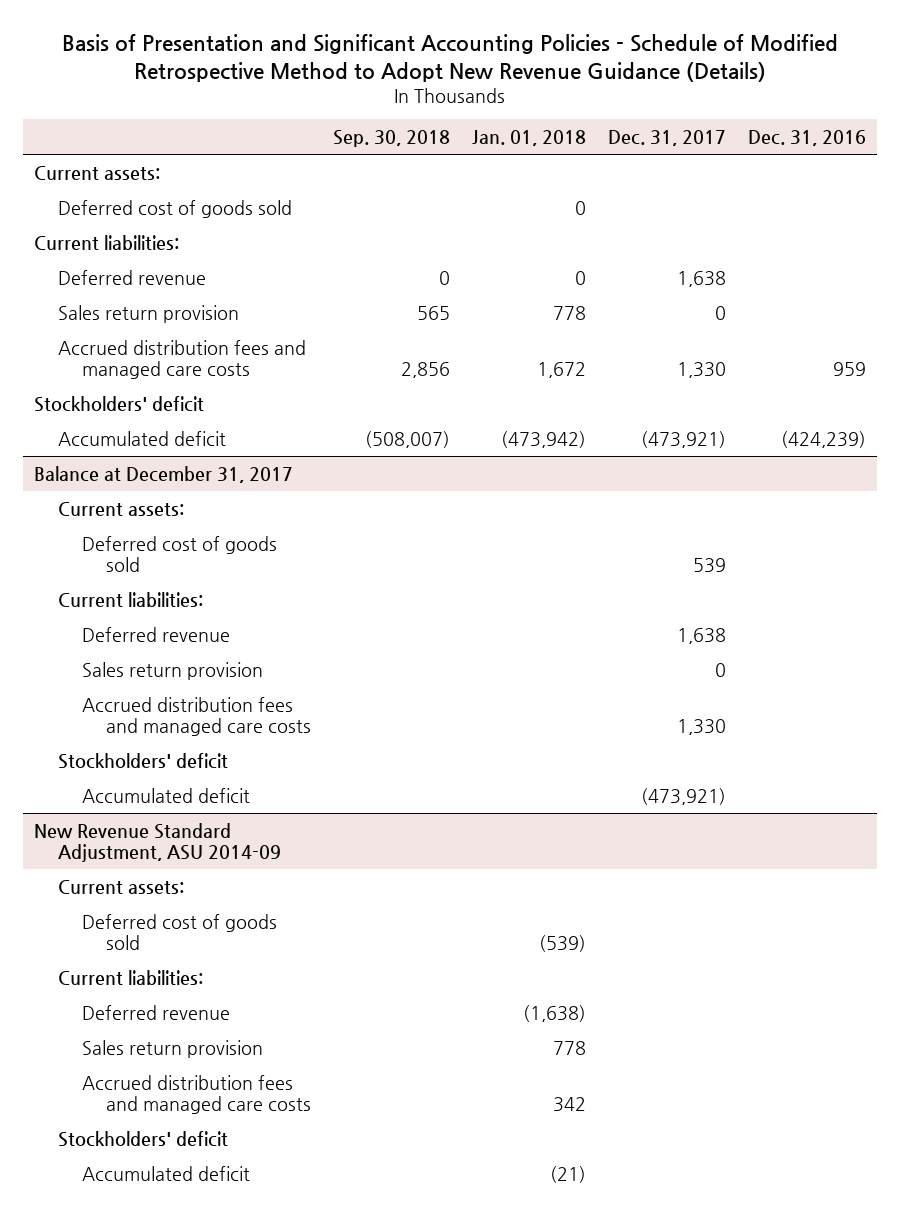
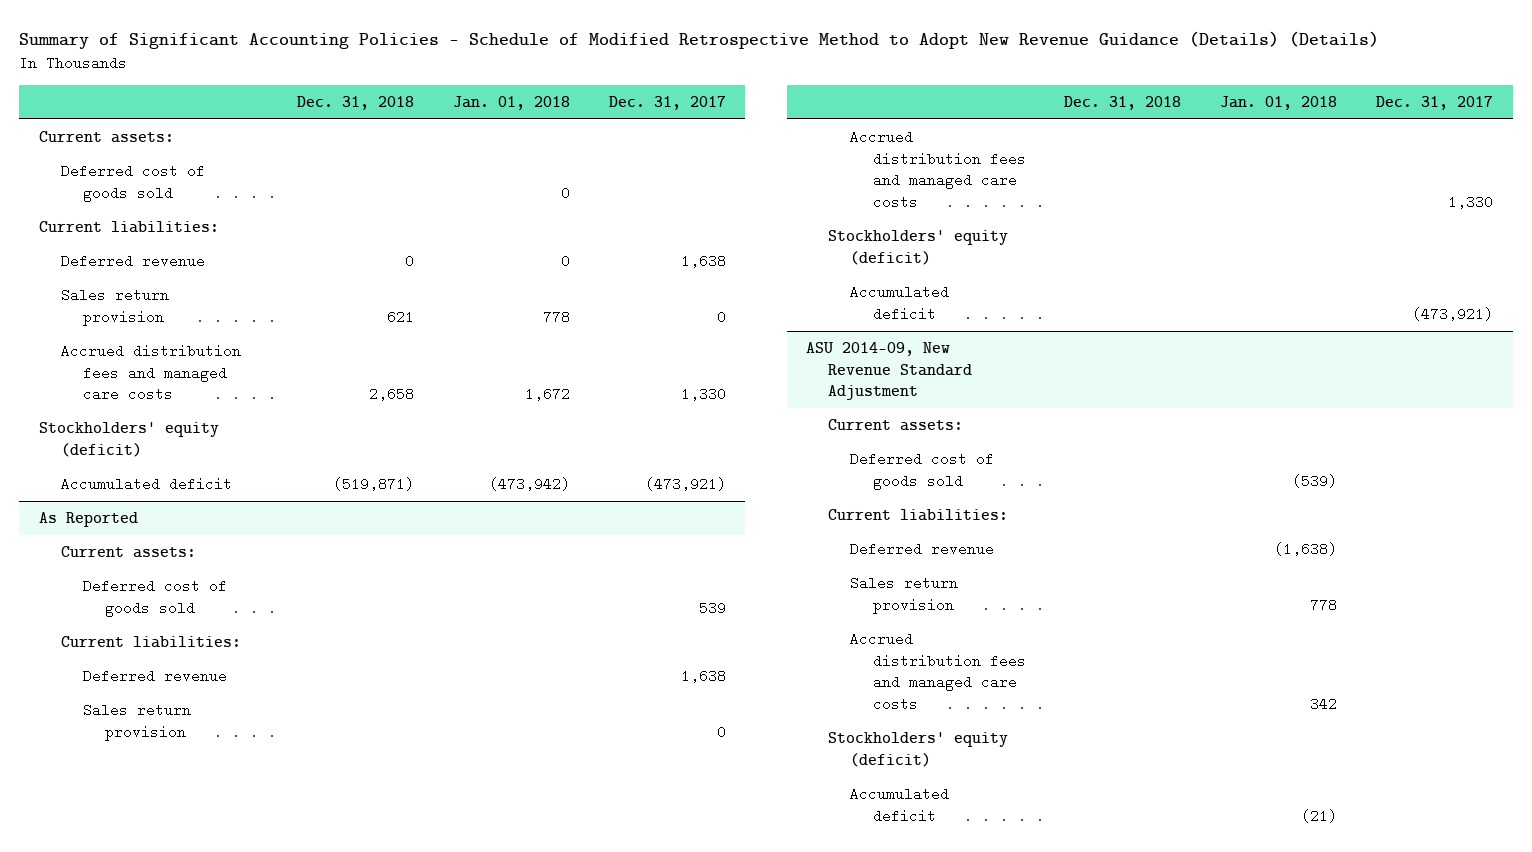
[61,34,838,82] Basis of Presentation and Significant Accounting Policies - Schedule of Modified Retrospective Method to Adopt New Revenue Guidance (Details) -> [19,31,1380,50] Summary of Significant Accounting Policies - Schedule of Modified Retrospective Method to Adopt New Revenue Guidance (Details) (Details)
[333,129,451,147] Sep. 30, 2018 -> none
[747,129,866,146] Dec. 31, 2016 -> none
none -> [296,95,414,110] Dec. 31, 2018
[33,395,204,412] Stockholders' deficit -> [38,422,219,457] Stockholders' equity (deficit)
[33,465,293,483] Balance at December 31, 2017 -> [38,512,138,528] As Reported
[58,752,229,769] Stockholders' deficit -> [828,230,1009,265] Stockholders' equity (deficit)
[33,822,282,863] New Revenue Standard Adjustment, ASU 2014-09 -> [806,342,973,401] ASU 2014-09, New Revenue Standard Adjustment
[58,1130,229,1147] Stockholders' deficit -> [828,732,1009,767] Stockholders' equity (deficit)

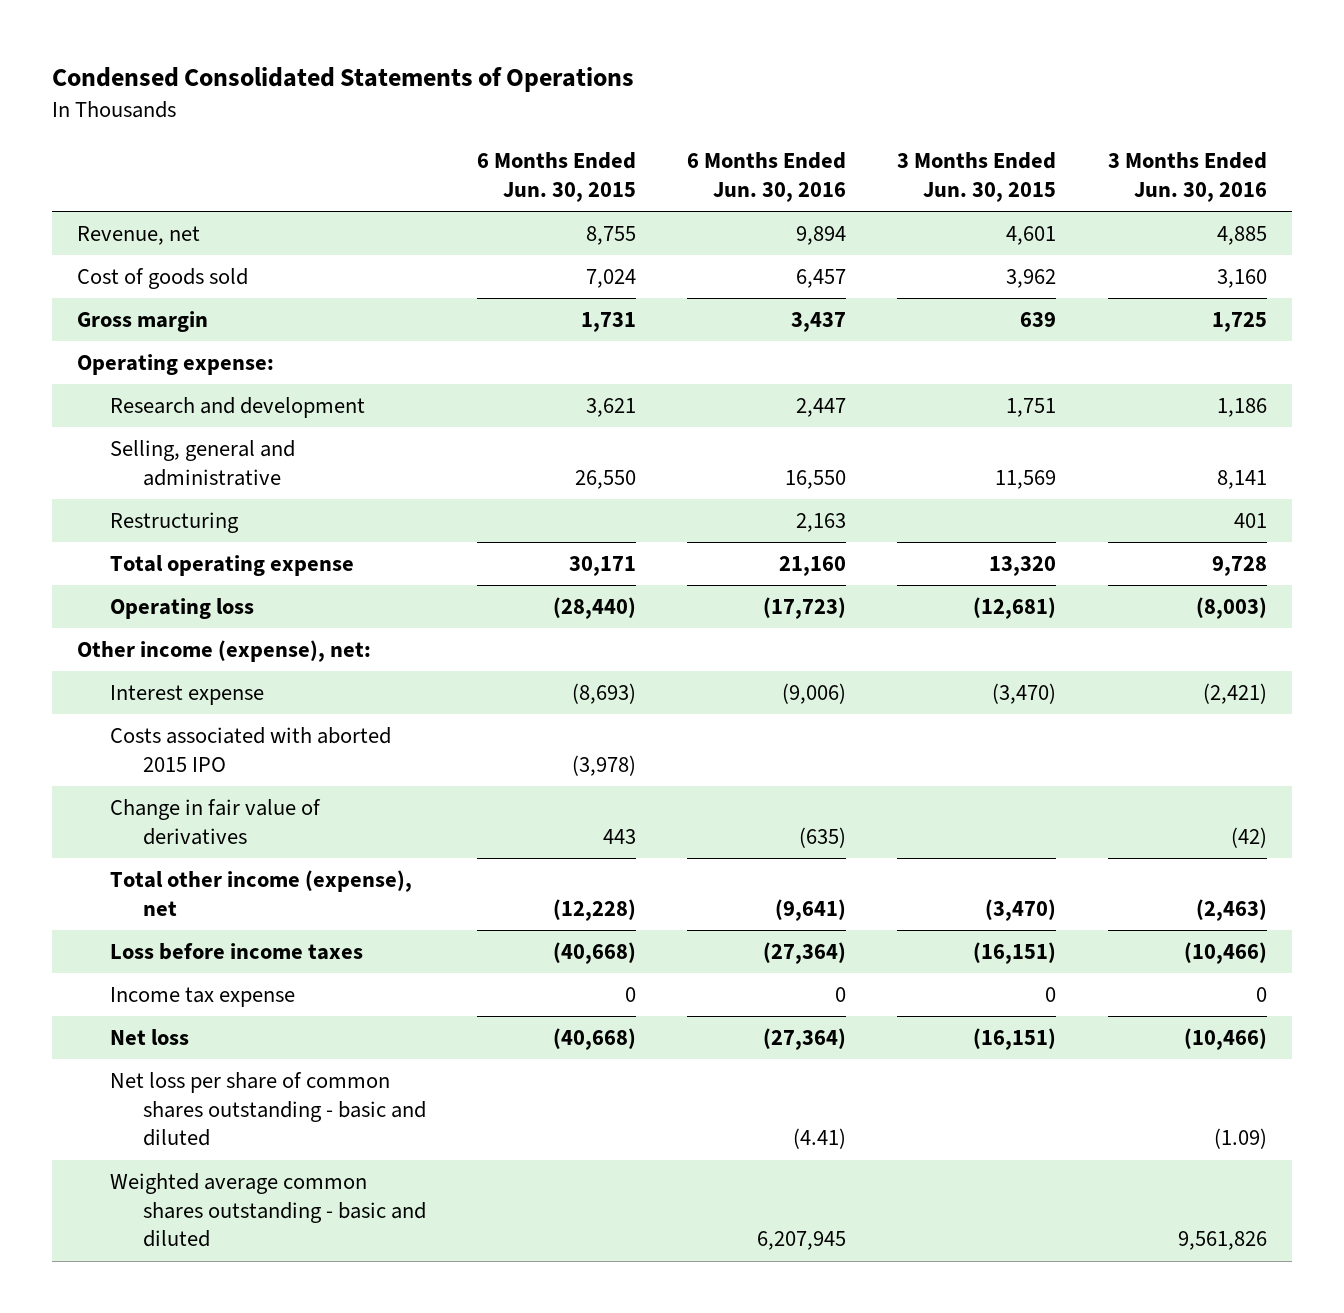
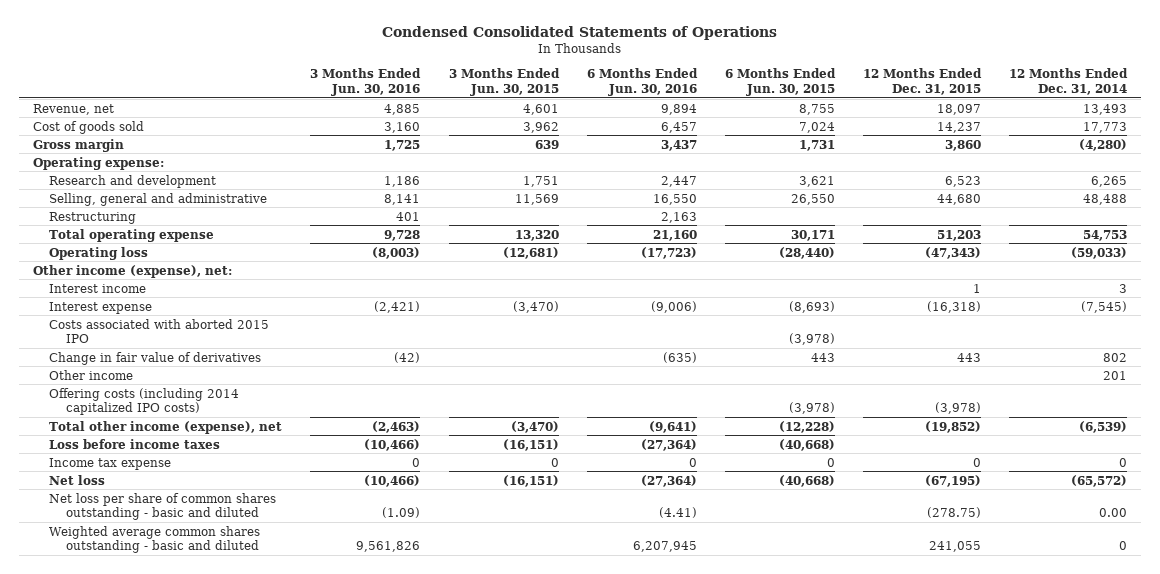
none -> [862,68,982,95] 12 Months Ended Dec. 31, 2015
none -> [1008,68,1128,95] 12 Months Ended Dec. 31, 2014
none -> [49,283,147,293] Interest income
none -> [49,369,134,380] Other income
none -> [49,387,240,416] Offering costs (including 2014 capitalized IPO costs)

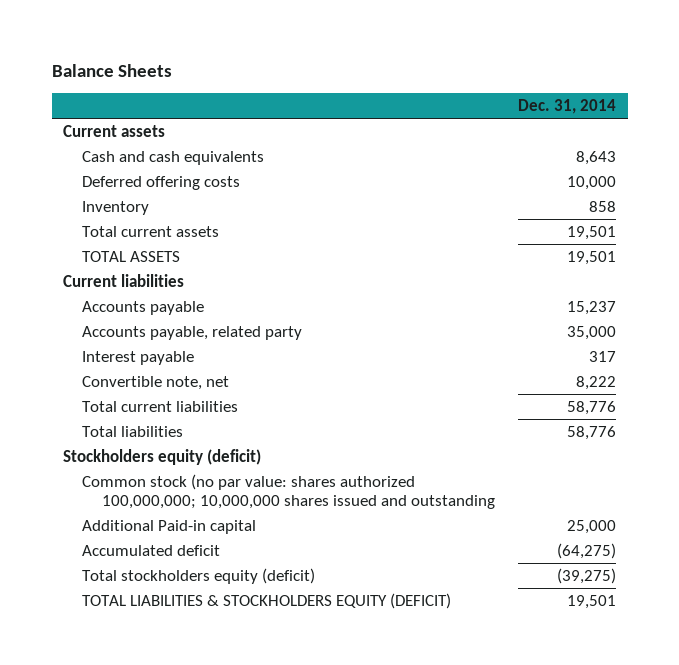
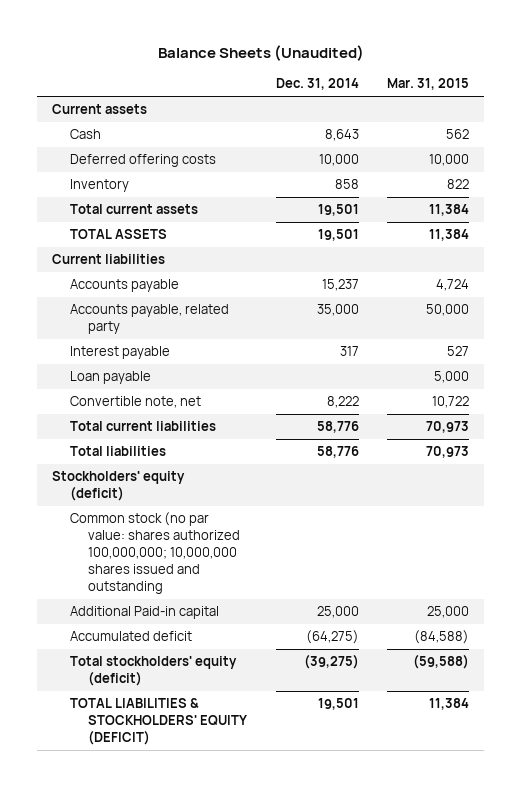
[51,63,172,77] Balance Sheets -> [157,44,364,61] Balance Sheets (Unaudited)
none -> [387,78,470,91] Mar. 31, 2015
[82,150,265,165] Cash and cash equivalents -> [70,129,102,140] Cash
none -> [70,371,152,385] Loan payable
[63,448,262,465] Stockholders equity (deficit) -> [51,471,185,502] Stockholders' equity (deficit)
[82,567,316,584] Total stockholders equity (deficit) -> [70,656,238,687] Total stockholders' equity (deficit)
[82,592,452,609] TOTAL LIABILITIES & STOCKHOLDERS EQUITY (DEFICIT) -> [70,698,248,746] TOTAL LIABILITIES & STOCKHOLDERS' EQUITY (DEFICIT)

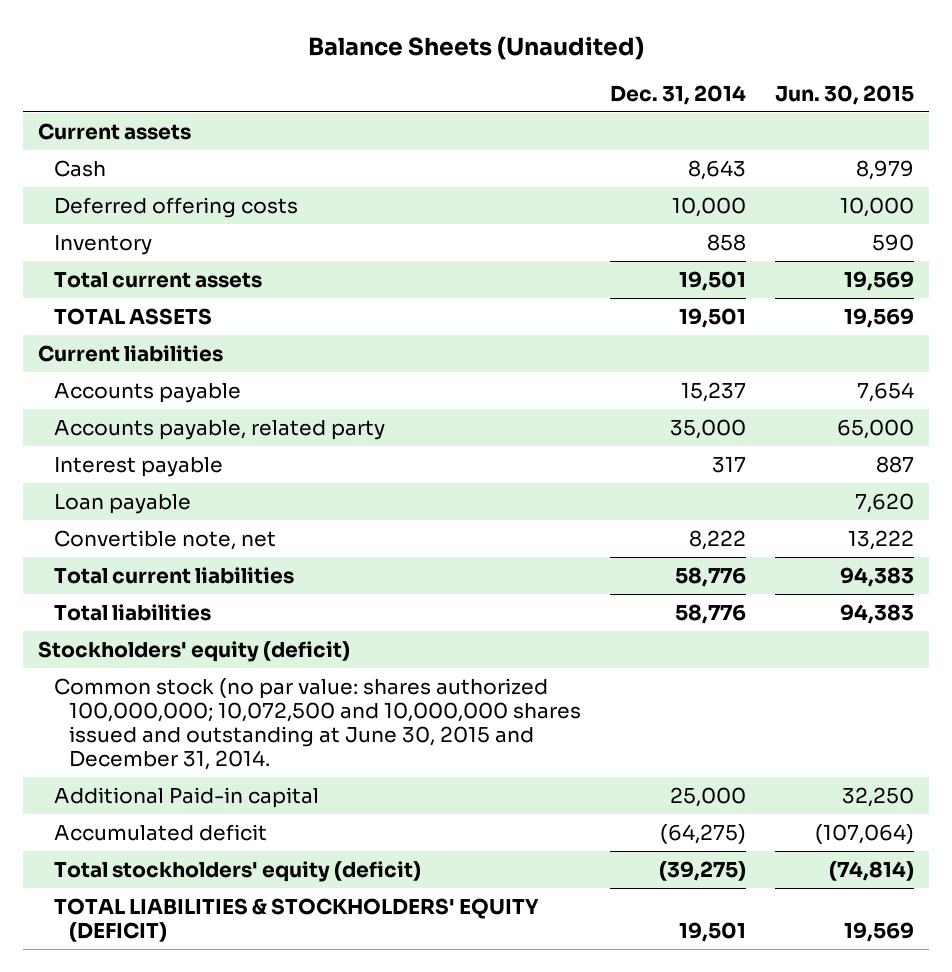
[387,78,470,91] Mar. 31, 2015 -> none
none -> [775,84,915,105] Jun. 30, 2015
[70,512,241,594] Common stock (no par value: shares authorized 100,000,000; 10,000,000 shares issued and outstanding -> [53,677,582,771] Common stock (no par value: shares authorized 100,000,000; 10,072,500 and 10,000,000 shares issued and outstanding at June 30, 2015 and December 31, 2014.

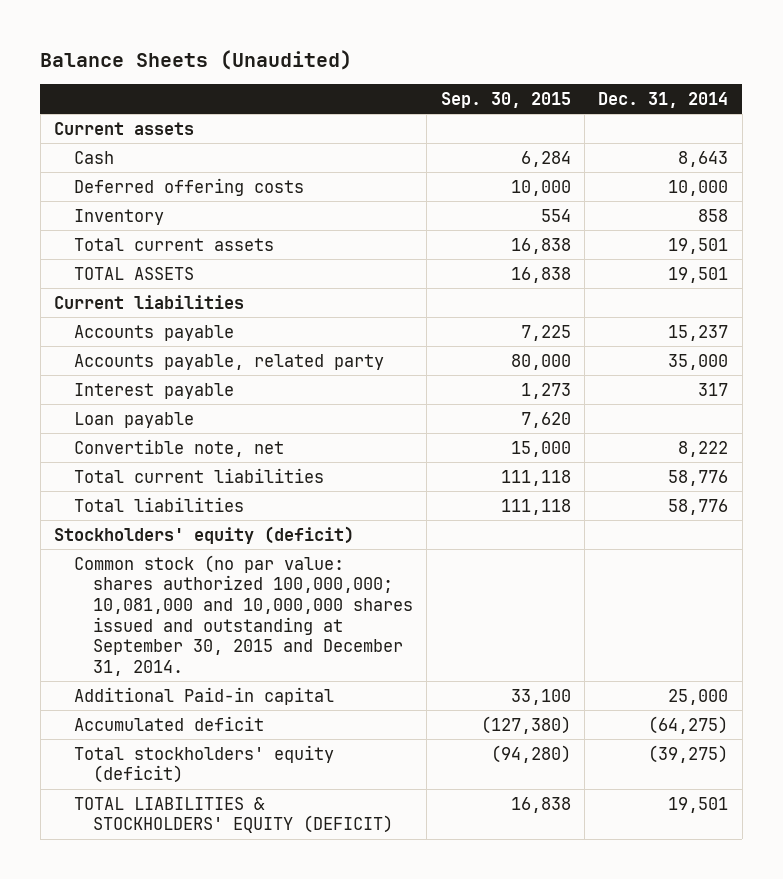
[775,84,915,105] Jun. 30, 2015 -> none
none -> [440,91,571,108] Sep. 30, 2015
[53,677,582,771] Common stock (no par value: shares authorized 100,000,000; 10,072,500 and 10,000,000 shares issued and outstanding at June 30, 2015 and December 31, 2014. -> [73,554,413,676] Common stock (no par value: shares authorized 100,000,000; 10,081,000 and 10,000,000 shares issued and outstanding at September 30, 2015 and December 31, 2014.

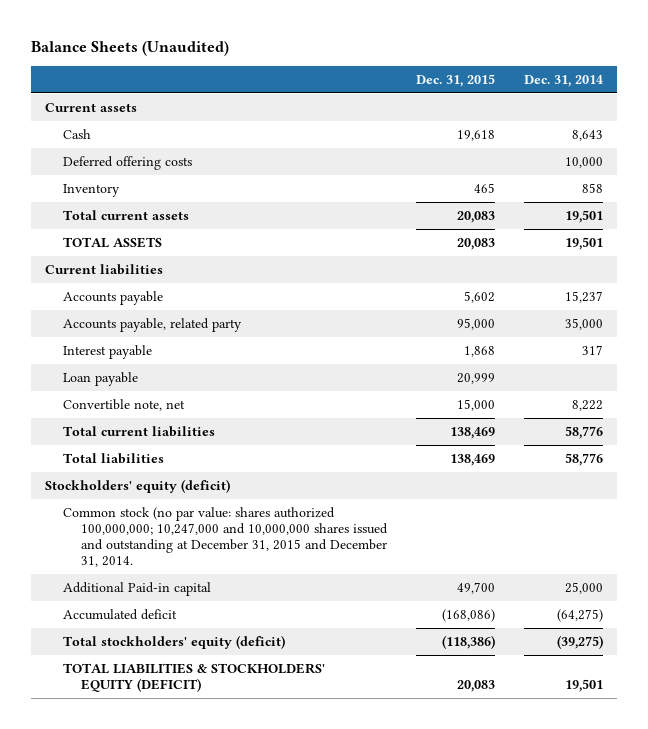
[440,91,571,108] Sep. 30, 2015 -> none
none -> [415,73,495,87] Dec. 31, 2015
[73,554,413,676] Common stock (no par value: shares authorized 100,000,000; 10,081,000 and 10,000,000 shares issued and outstanding at September 30, 2015 and December 31, 2014. -> [63,506,389,568] Common stock (no par value: shares authorized 100,000,000; 10,247,000 and 10,000,000 shares issued and outstanding at December 31, 2015 and December 31, 2014.

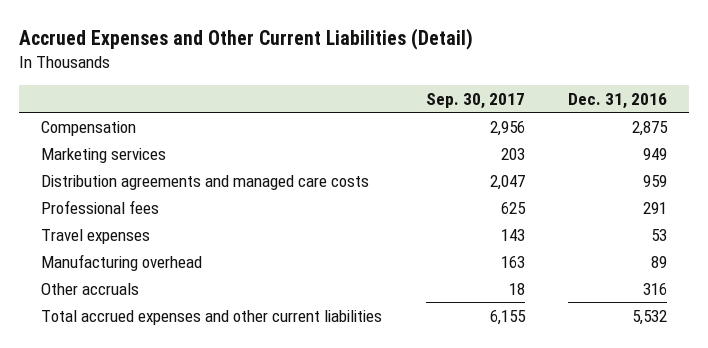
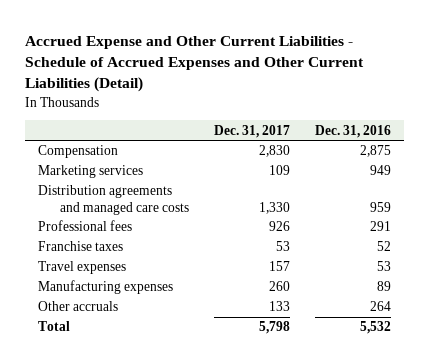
[18,28,473,51] Accrued Expenses and Other Current Liabilities (Detail) -> [25,36,365,93] Accrued Expense and Other Current Liabilities - Schedule of Accrued Expenses and Other Current Liabilities (Detail)
[425,92,525,109] Sep. 30, 2017 -> none
none -> [213,124,290,138] Dec. 31, 2017
none -> [38,241,124,252] Franchise taxes
[40,253,202,271] Manufacturing overhead -> [38,280,174,295] Manufacturing expenses
[643,282,668,295] 316 -> [369,301,391,312] 264
[40,309,382,325] Total accrued expenses and other current liabilities -> [38,321,71,332] Total

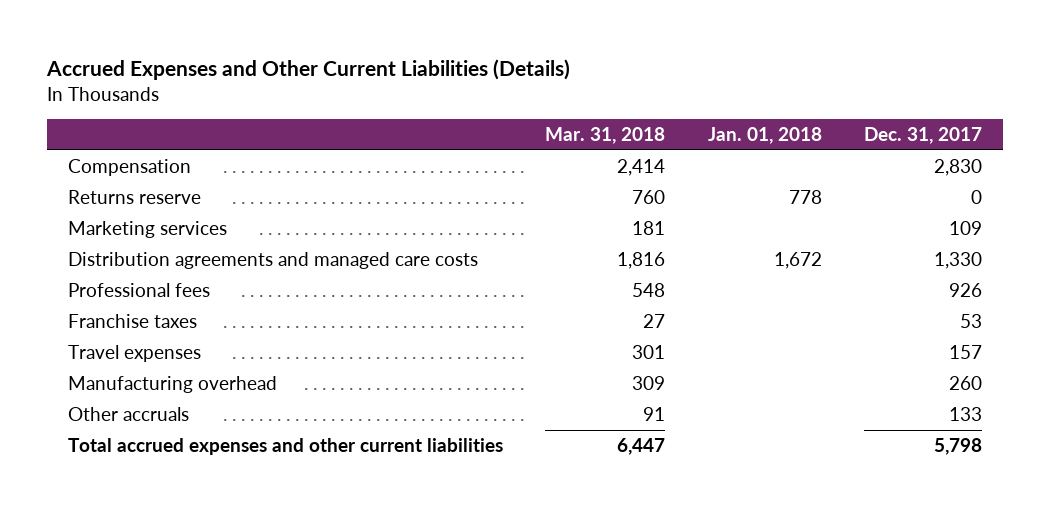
[25,36,365,93] Accrued Expense and Other Current Liabilities - Schedule of Accrued Expenses and Other Current Liabilities (Detail) -> [46,58,571,80] Accrued Expenses and Other Current Liabilities (Details)
[314,124,391,138] Dec. 31, 2016 -> none
none -> [545,127,666,145] Mar. 31, 2018
none -> [707,127,822,145] Jan. 01, 2018
none -> [68,190,202,205] Returns reserve
[38,280,174,295] Manufacturing expenses -> [68,376,278,394] Manufacturing overhead
[38,321,71,332] Total -> [68,438,504,456] Total accrued expenses and other current liabilities

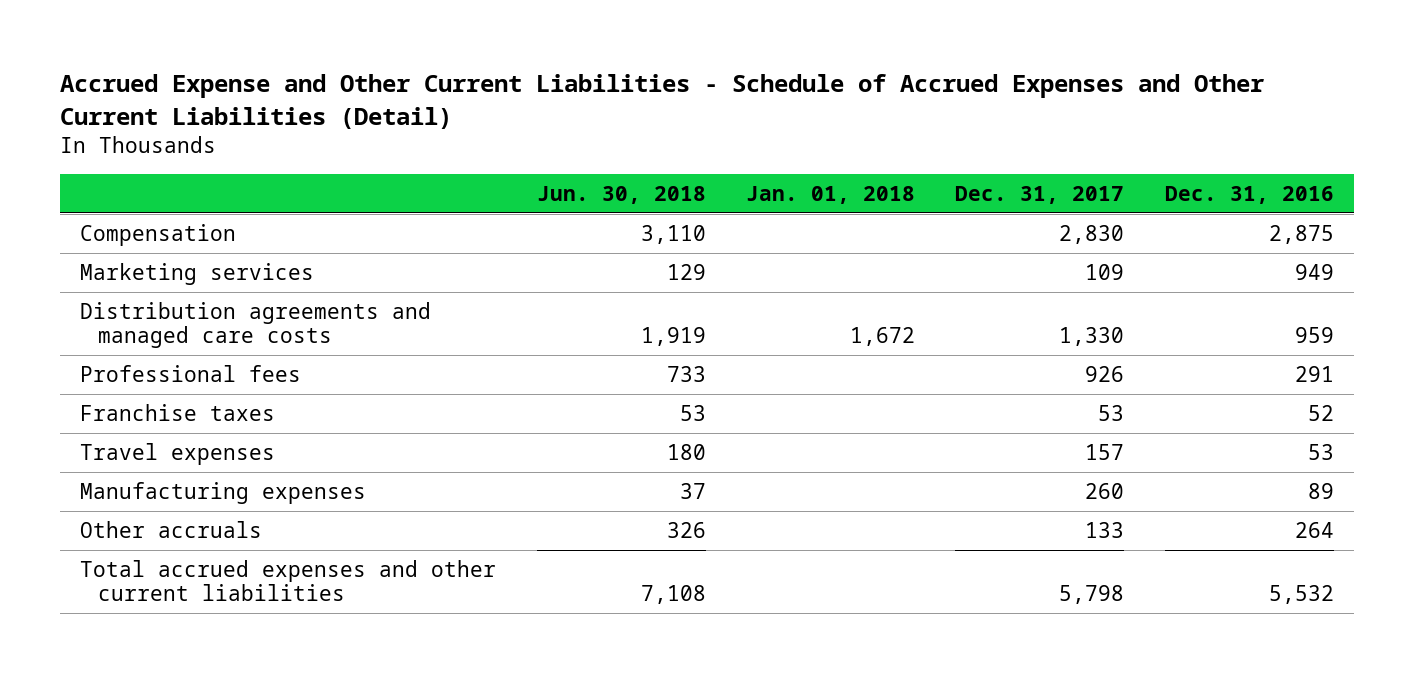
[46,58,571,80] Accrued Expenses and Other Current Liabilities (Details) -> [60,74,1265,129] Accrued Expense and Other Current Liabilities - Schedule of Accrued Expenses and Other Current Liabilities (Detail)
[545,127,666,145] Mar. 31, 2018 -> none
none -> [536,185,706,204] Jun. 30, 2018
none -> [1164,185,1334,204] Dec. 31, 2016
[68,190,202,205] Returns reserve -> none
[68,376,278,394] Manufacturing overhead -> [80,482,367,505] Manufacturing expenses

